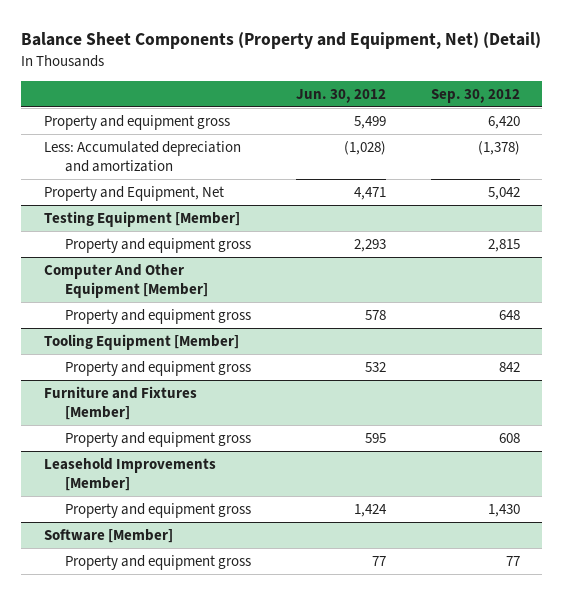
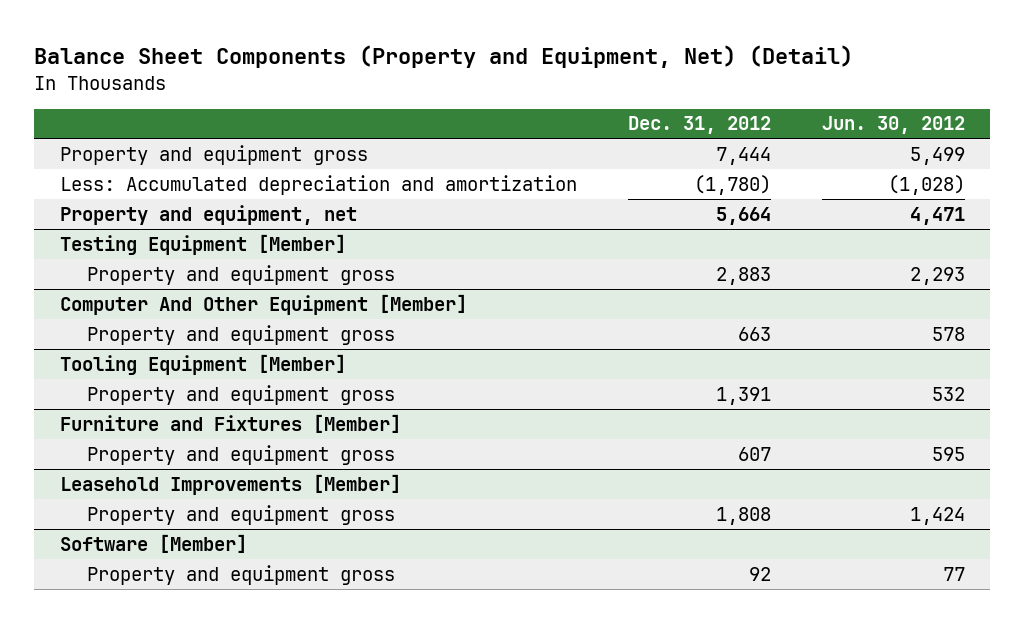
[431,88,521,103] Sep. 30, 2012 -> none
none -> [627,116,771,135] Dec. 31, 2012
[43,186,224,202] Property and Equipment, Net -> [59,204,357,225] Property and equipment, net

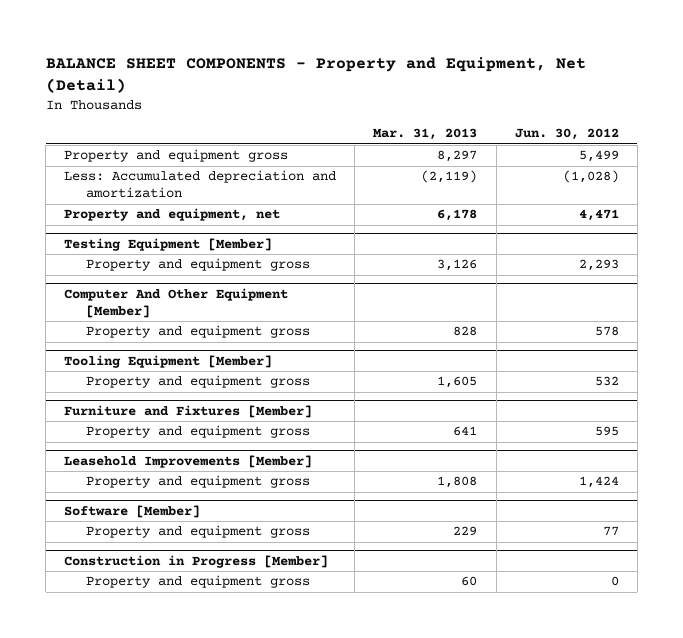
[34,44,854,68] Balance Sheet Components (Property and Equipment, Net) (Detail) -> [45,56,586,93] BALANCE SHEET COMPONENTS - Property and Equipment, Net (Detail)
[627,116,771,135] Dec. 31, 2012 -> none
none -> [373,128,478,141] Mar. 31, 2013
none -> [64,554,329,568] Construction in Progress [Member]
none -> [85,575,310,589] Property and equipment gross

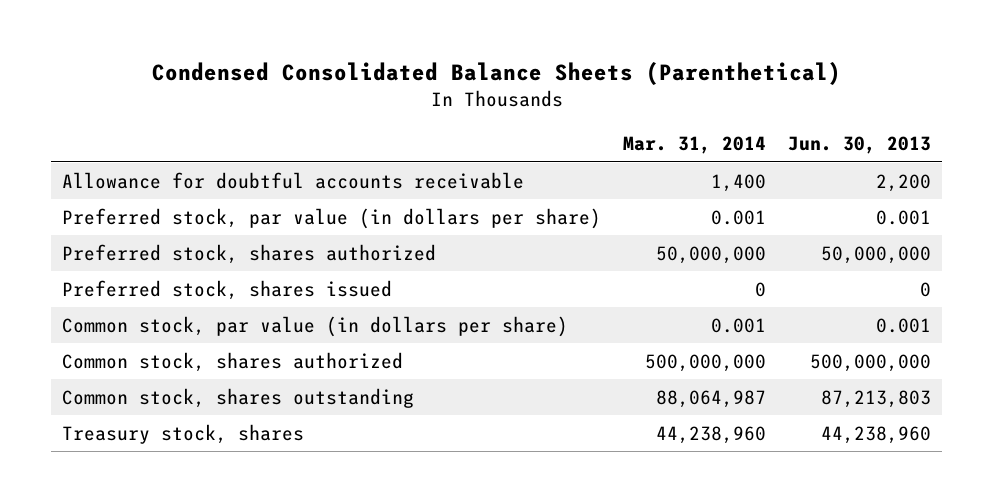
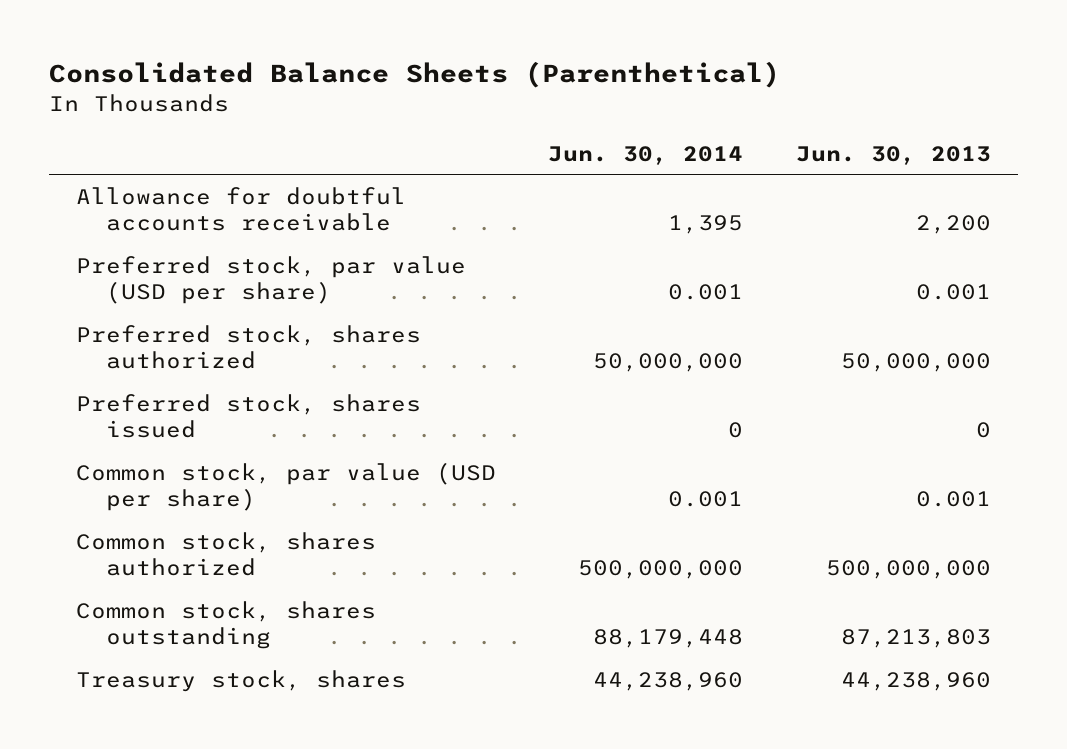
[151,62,841,86] Condensed Consolidated Balance Sheets (Parenthetical) -> [49,61,781,89] Consolidated Balance Sheets (Parenthetical)
[623,136,767,155] Mar. 31, 2014 -> none
none -> [548,145,744,165] Jun. 30, 2014
[61,207,601,229] Preferred stock, par value (in dollars per share) -> [75,255,466,305] Preferred stock, par value (USD per share)
[61,315,568,337] Common stock, par value (in dollars per share) -> [75,461,496,512] Common stock, par value (USD per share)

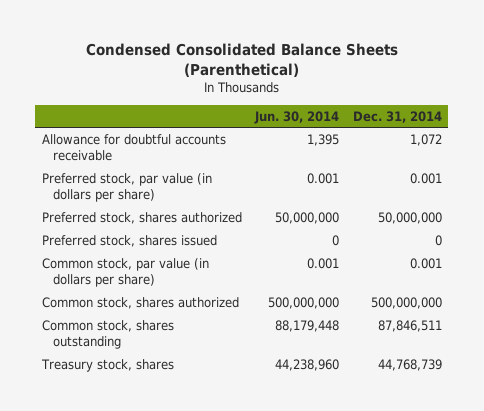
[49,61,781,89] Consolidated Balance Sheets (Parenthetical) -> [85,42,398,77] Condensed Consolidated Balance Sheets (Parenthetical)
[796,145,992,165] Jun. 30, 2013 -> none
none -> [352,110,442,123] Dec. 31, 2014
[75,255,466,305] Preferred stock, par value (USD per share) -> [41,173,212,203] Preferred stock, par value (in dollars per share)
[75,461,496,512] Common stock, par value (USD per share) -> [41,258,209,288] Common stock, par value (in dollars per share)

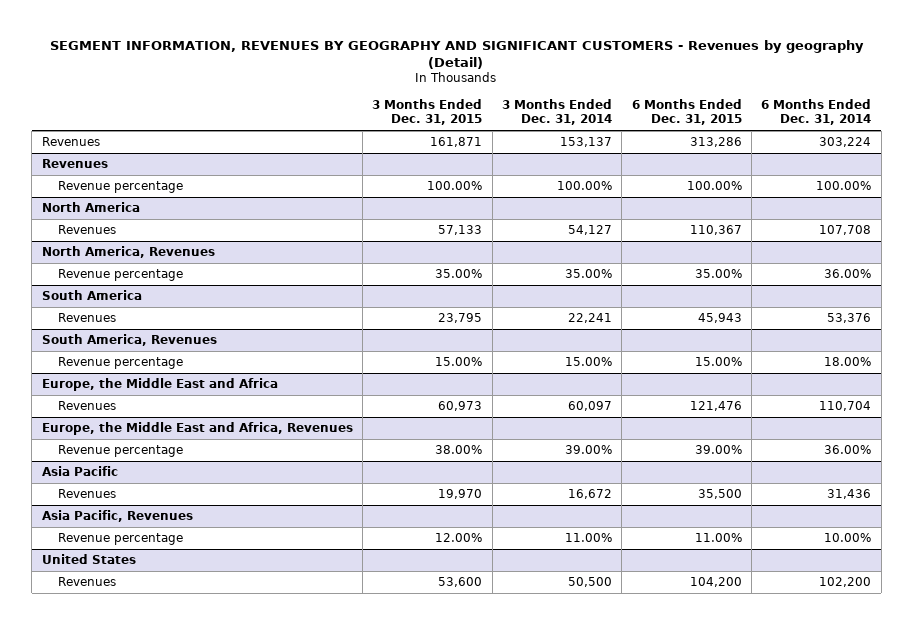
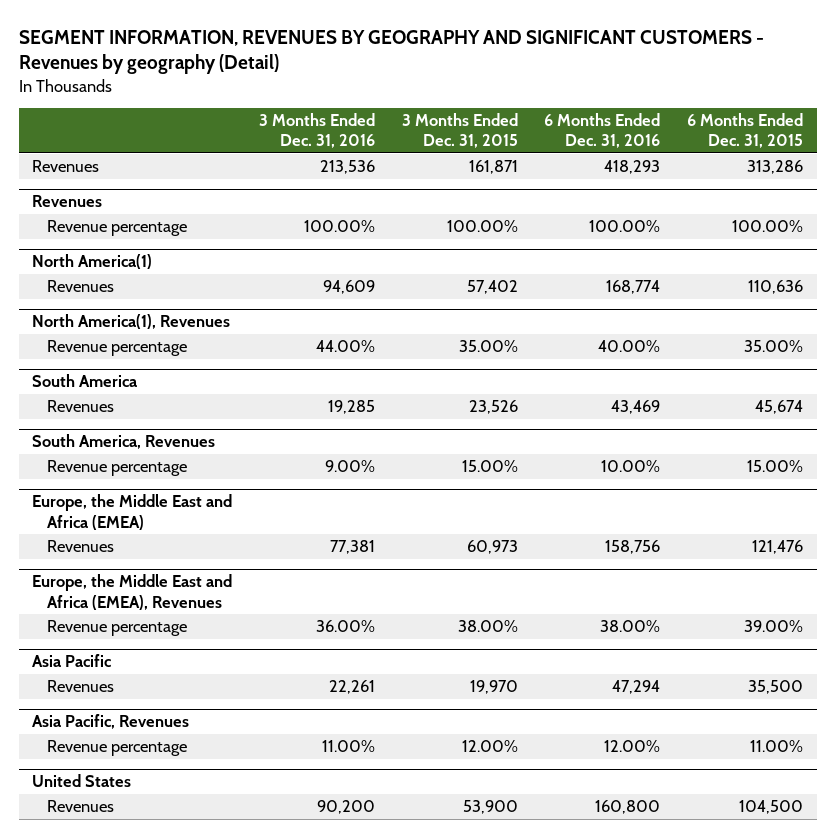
[501,99,612,126] 3 Months Ended Dec. 31, 2014 -> none
[761,99,872,126] 6 Months Ended Dec. 31, 2014 -> none
none -> [258,113,375,149] 3 Months Ended Dec. 31, 2016
none -> [544,113,661,149] 6 Months Ended Dec. 31, 2016
[41,202,140,213] North America -> [31,254,152,270] North America(1)
[438,225,483,236] 57,133 -> [466,280,518,295] 57,402
[689,225,742,236] 110,367 -> [748,280,804,295] 110,636
[41,246,215,259] North America, Revenues -> [31,314,230,330] North America(1), Revenues
[438,313,483,324] 23,795 -> [468,400,518,415] 23,526
[697,313,742,324] 45,943 -> [755,400,804,415] 45,674
[41,378,278,392] Europe, the Middle East and Africa -> [31,494,232,530] Europe, the Middle East and Africa (EMEA)
[41,422,353,436] Europe, the Middle East and Africa, Revenues -> [31,574,232,610] Europe, the Middle East and Africa (EMEA), Revenues
[438,577,483,588] 53,600 -> [462,800,518,815] 53,900
[689,577,742,588] 104,200 -> [739,800,804,815] 104,500

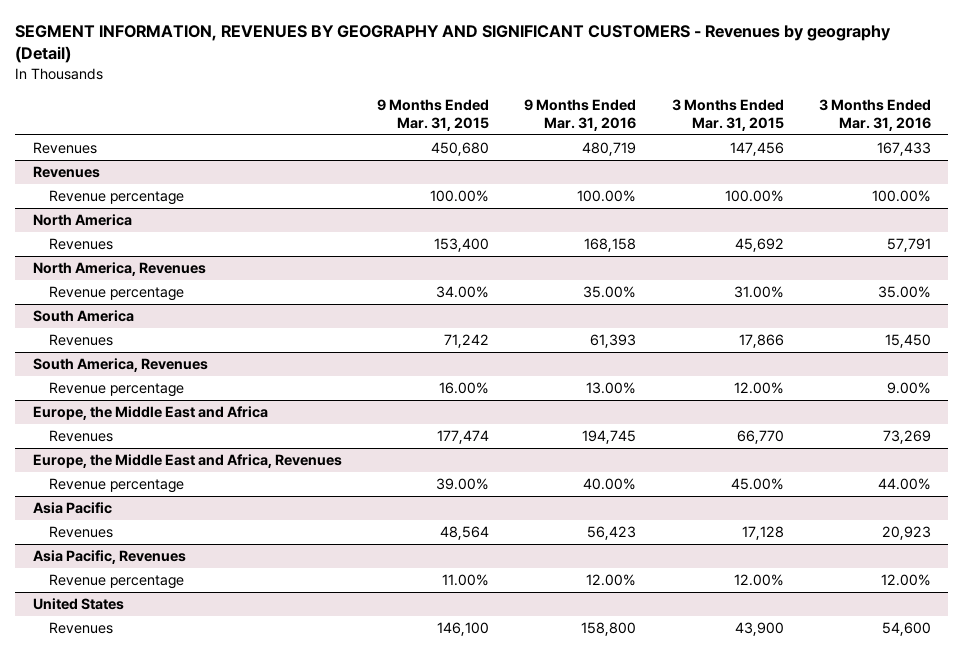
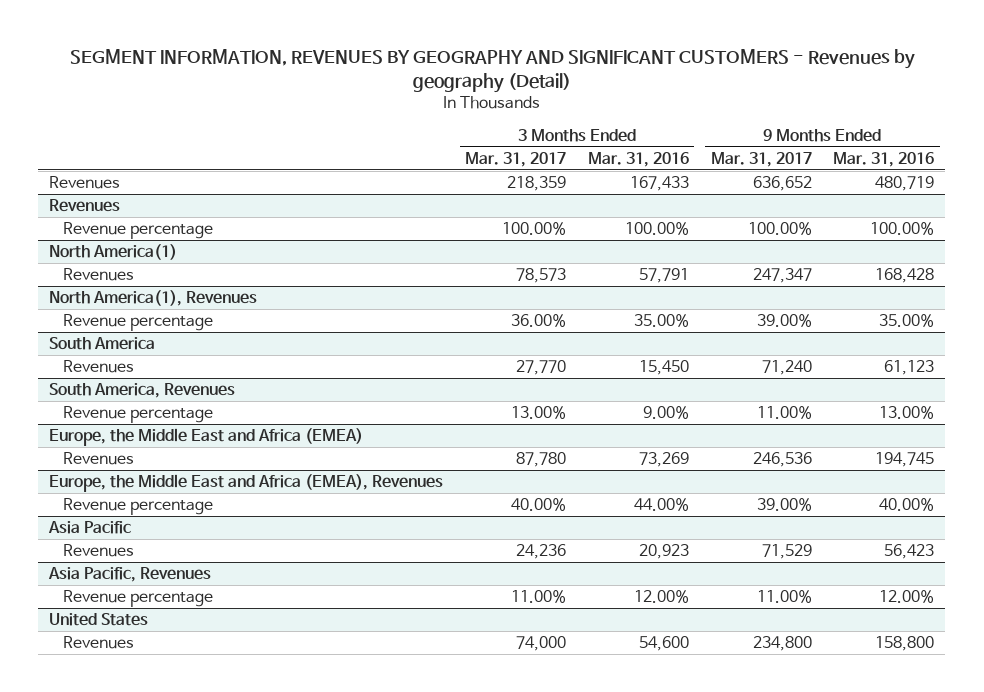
[377,98,490,131] 9 Months Ended Mar. 31, 2015 -> none
[671,98,784,131] 3 Months Ended Mar. 31, 2015 -> none
none -> [465,151,567,167] Mar. 31, 2017
none -> [710,151,812,167] Mar. 31, 2017
[32,213,132,226] North America -> [49,244,178,261] North America(1)
[584,237,637,252] 168,158 -> [875,268,935,284] 168,428
[32,261,206,276] North America, Revenues -> [49,290,258,307] North America(1), Revenues
[590,333,637,348] 61,393 -> [884,360,935,376] 61,123
[32,405,268,420] Europe, the Middle East and Africa -> [49,428,364,447] Europe, the Middle East and Africa (EMEA)
[32,453,342,468] Europe, the Middle East and Africa, Revenues -> [49,474,444,493] Europe, the Middle East and Africa (EMEA), Revenues

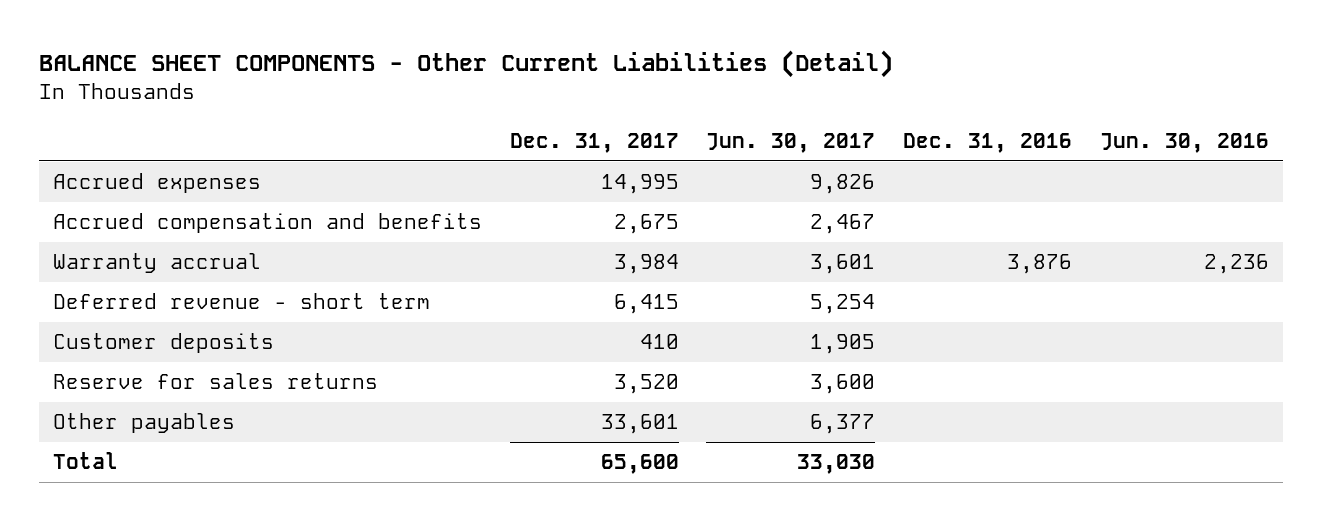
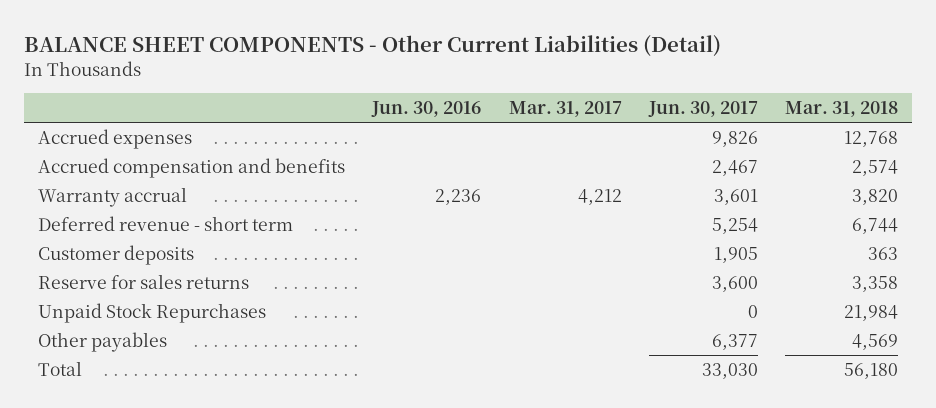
[509,132,679,153] Dec. 31, 2017 -> none
[903,132,1073,153] Dec. 31, 2016 -> none
none -> [508,101,622,118] Mar. 31, 2017
none -> [785,101,899,118] Mar. 31, 2018
none -> [37,302,266,323] Unpaid Stock Repurchases

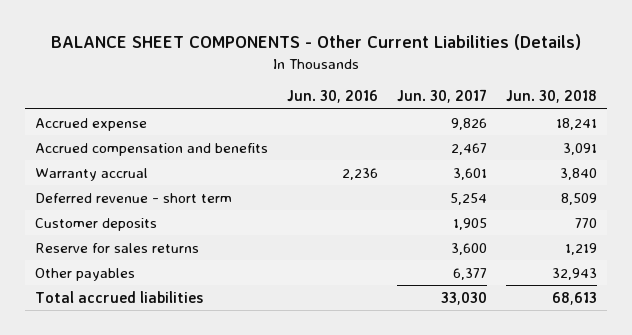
[24,34,722,57] BALANCE SHEET COMPONENTS - Other Current Liabilities (Detail) -> [50,34,581,51] BALANCE SHEET COMPONENTS - Other Current Liabilities (Details)
[508,101,622,118] Mar. 31, 2017 -> none
[785,101,899,118] Mar. 31, 2018 -> none
none -> [506,90,598,104] Jun. 30, 2018
[37,128,192,149] Accrued expenses -> [34,117,147,131] Accrued expense
[37,302,266,323] Unpaid Stock Repurchases -> none
[37,360,82,376] Total -> [34,290,203,303] Total accrued liabilities

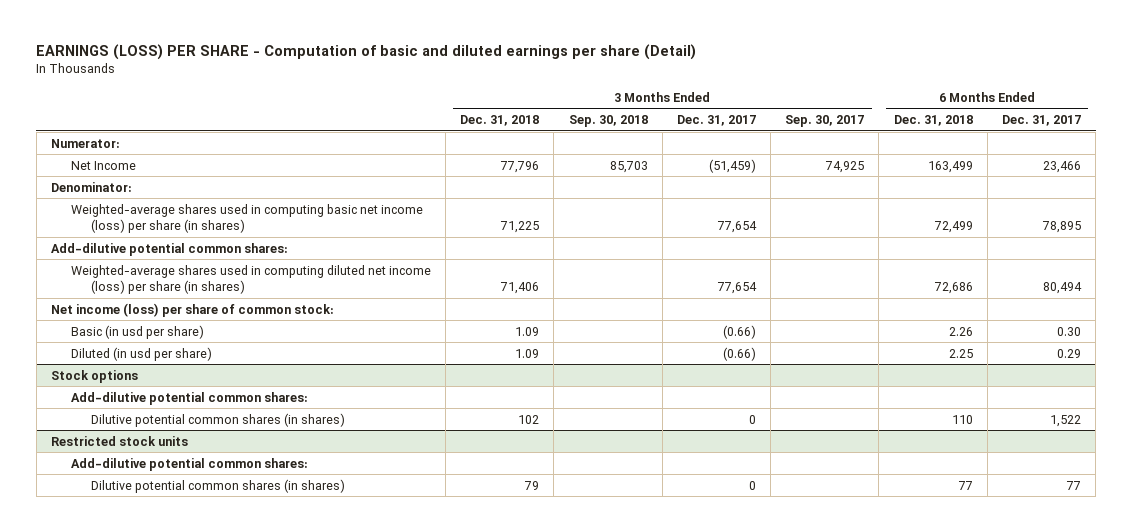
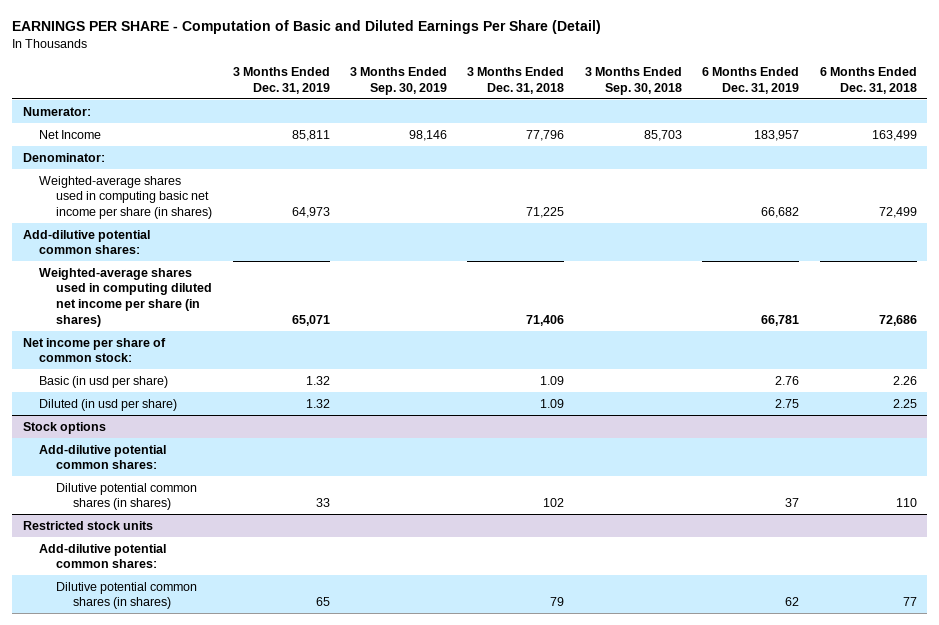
[36,44,697,61] EARNINGS (LOSS) PER SHARE - Computation of basic and diluted earnings per share (Detail) -> [12,20,602,35] EARNINGS PER SHARE - Computation of Basic and Diluted Earnings Per Share (Detail)
[676,115,756,127] Dec. 31, 2017 -> none
[785,115,865,128] Sep. 30, 2017 -> none
[1001,115,1081,127] Dec. 31, 2017 -> none
none -> [232,66,330,94] 3 Months Ended Dec. 31, 2019
none -> [350,66,448,95] 3 Months Ended Sep. 30, 2019
none -> [702,66,800,94] 6 Months Ended Dec. 31, 2019
[70,203,423,234] Weighted-average shares used in computing basic net income (loss) per share (in shares) -> [39,175,213,220] Weighted-average shares used in computing basic net income per share (in shares)
[70,264,431,295] Weighted-average shares used in computing diluted net income (loss) per share (in shares) -> [39,267,213,327] Weighted-average shares used in computing diluted net income per share (in shares)
[50,302,334,317] Net income (loss) per share of common stock: -> [22,337,166,363] Net income per share of common stock:

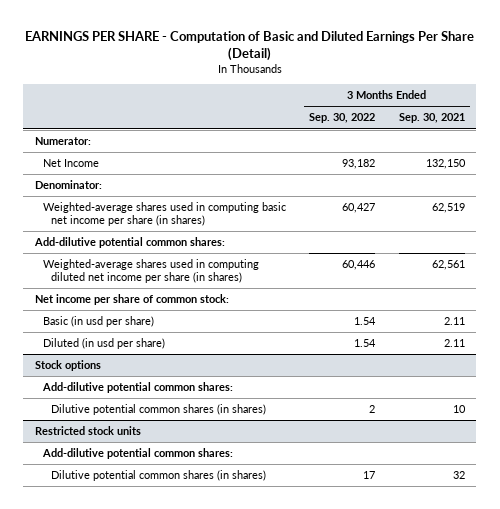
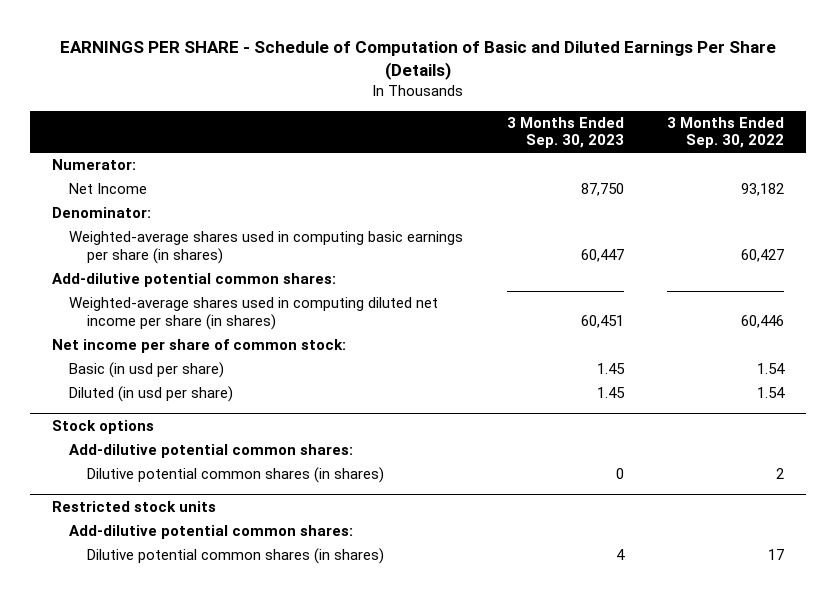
[24,30,474,62] EARNINGS PER SHARE - Computation of Basic and Diluted Earnings Per Share (Detail) -> [59,40,776,80] EARNINGS PER SHARE - Schedule of Computation of Basic and Diluted Earnings Per Share (Details)
[398,113,465,124] Sep. 30, 2021 -> none
none -> [506,116,624,149] 3 Months Ended Sep. 30, 2023
[43,202,287,227] Weighted-average shares used in computing basic net income per share (in shares) -> [69,231,464,264] Weighted-average shares used in computing basic earnings per share (in shares)

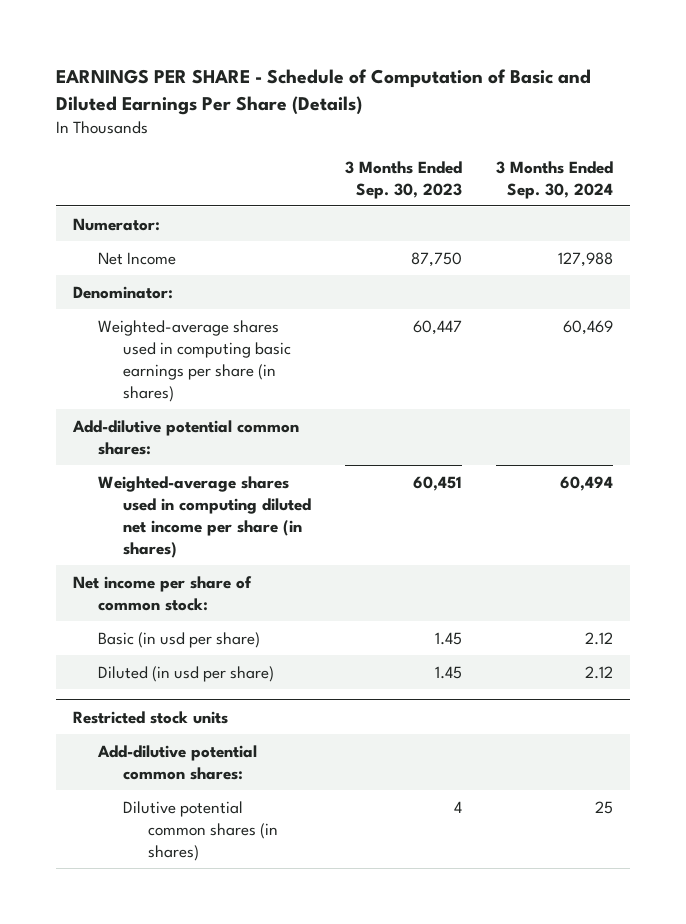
[667,116,785,149] 3 Months Ended Sep. 30, 2022 -> none
none -> [495,160,613,199] 3 Months Ended Sep. 30, 2024
[51,420,154,435] Stock options -> none
[69,444,354,459] Add-dilutive potential common shares: -> none
[87,467,385,484] Dilutive potential common shares (in shares) -> none

